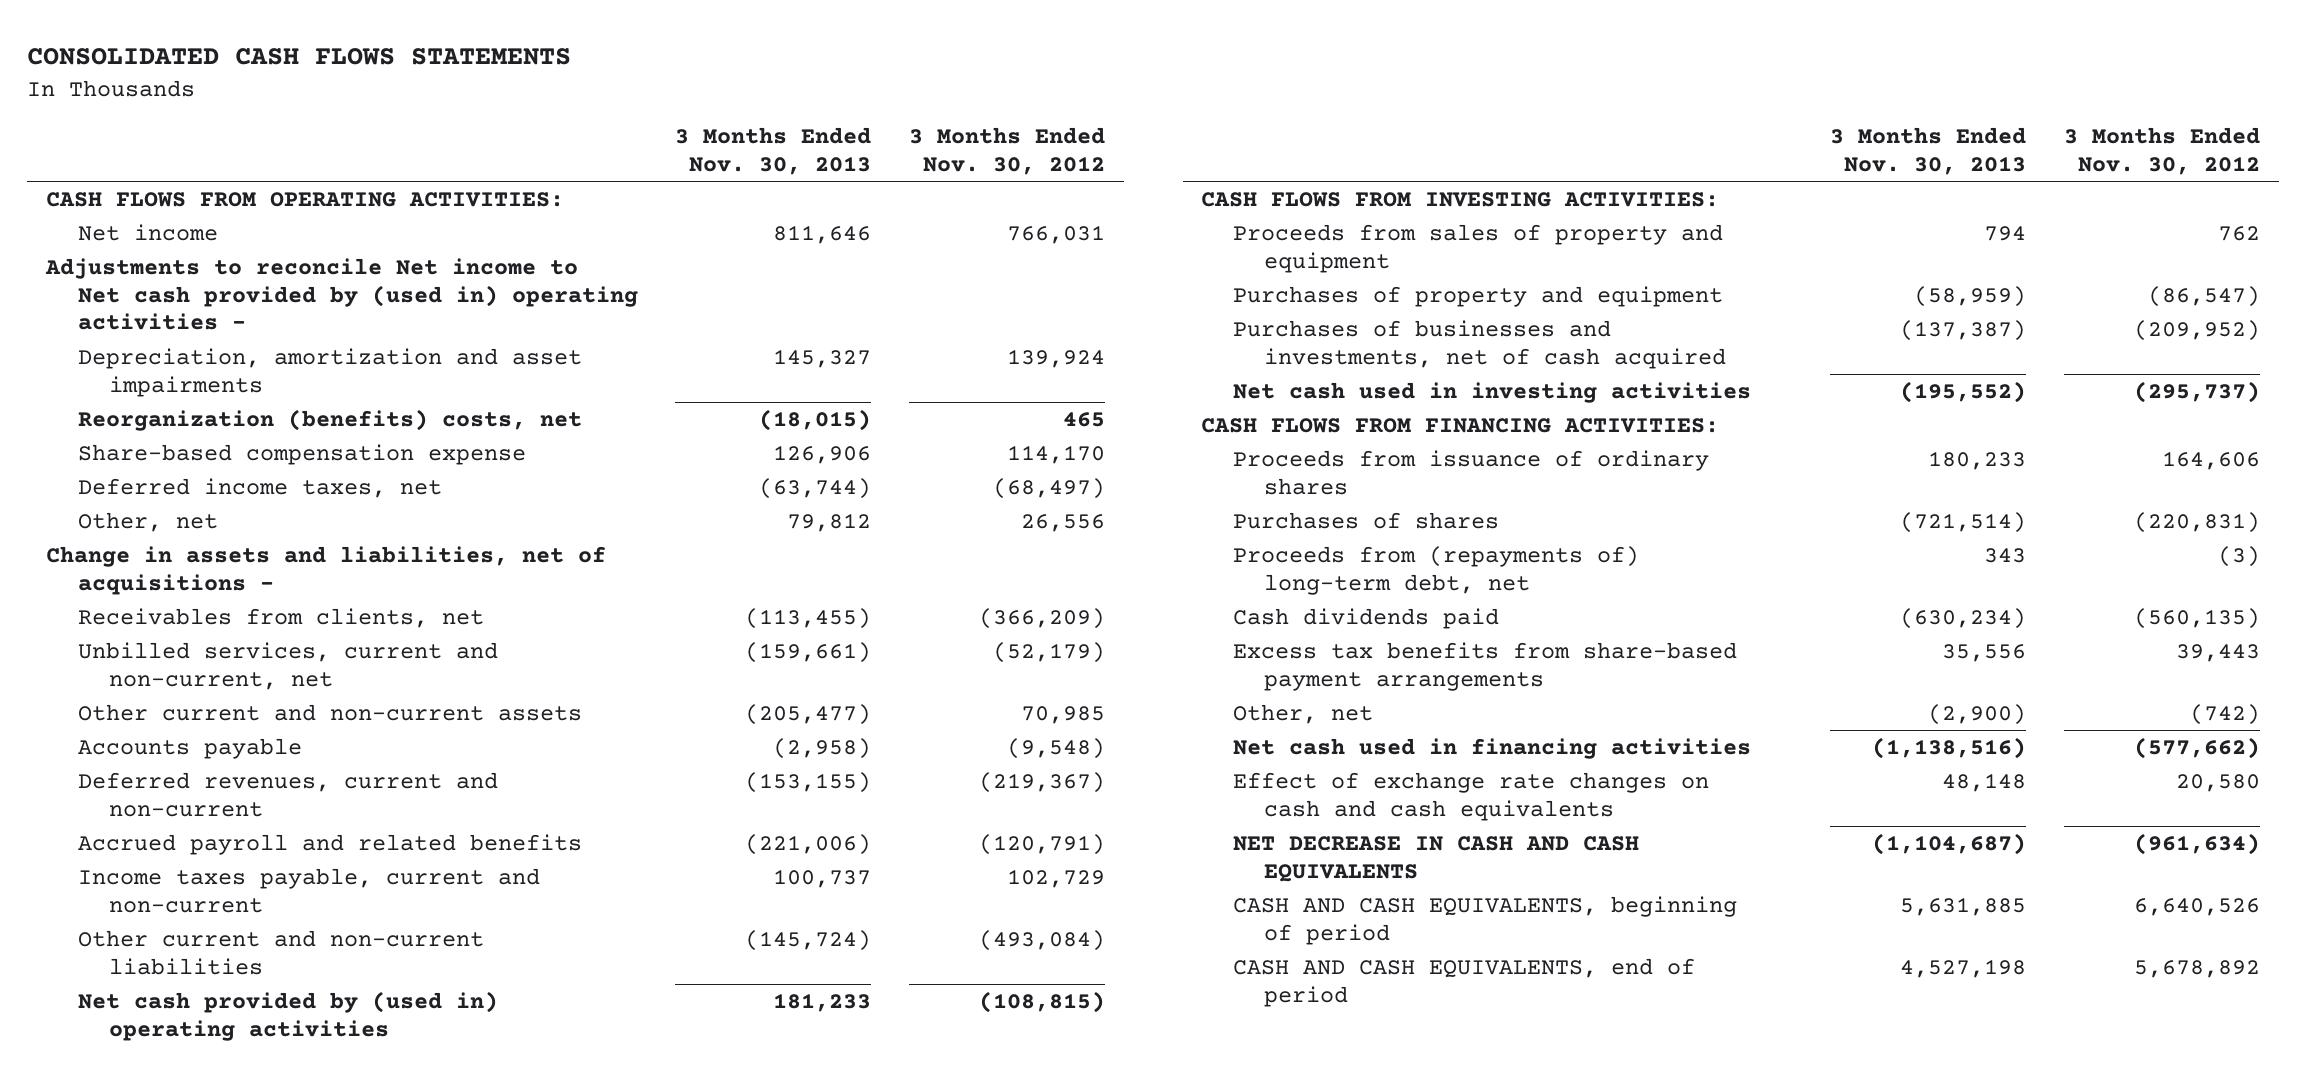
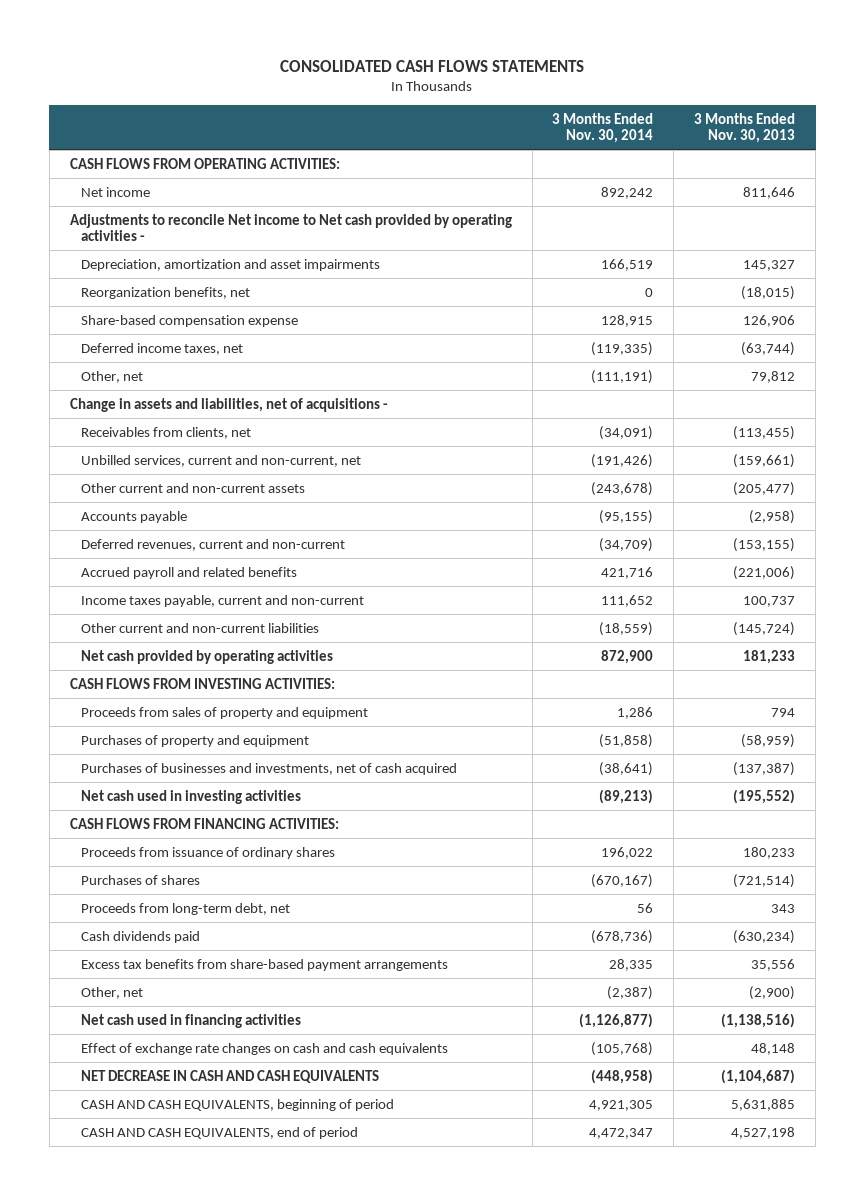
[908,127,1105,176] 3 Months Ended Nov. 30, 2012 -> none
none -> [552,112,654,144] 3 Months Ended Nov. 30, 2014
[45,258,638,331] Adjustments to reconcile Net income to Net cash provided by (used in) operating activities - -> [69,213,512,242] Adjustments to reconcile Net income to Net cash provided by operating activities -
[77,409,582,432] Reorganization (benefits) costs, net -> [80,286,250,299] Reorganization benefits, net
[77,991,498,1041] Net cash provided by (used in) operating activities -> [80,649,333,664] Net cash provided by operating activities
[1232,546,1639,595] Proceeds from (repayments of) long-term debt, net -> [80,902,290,915] Proceeds from long-term debt, net

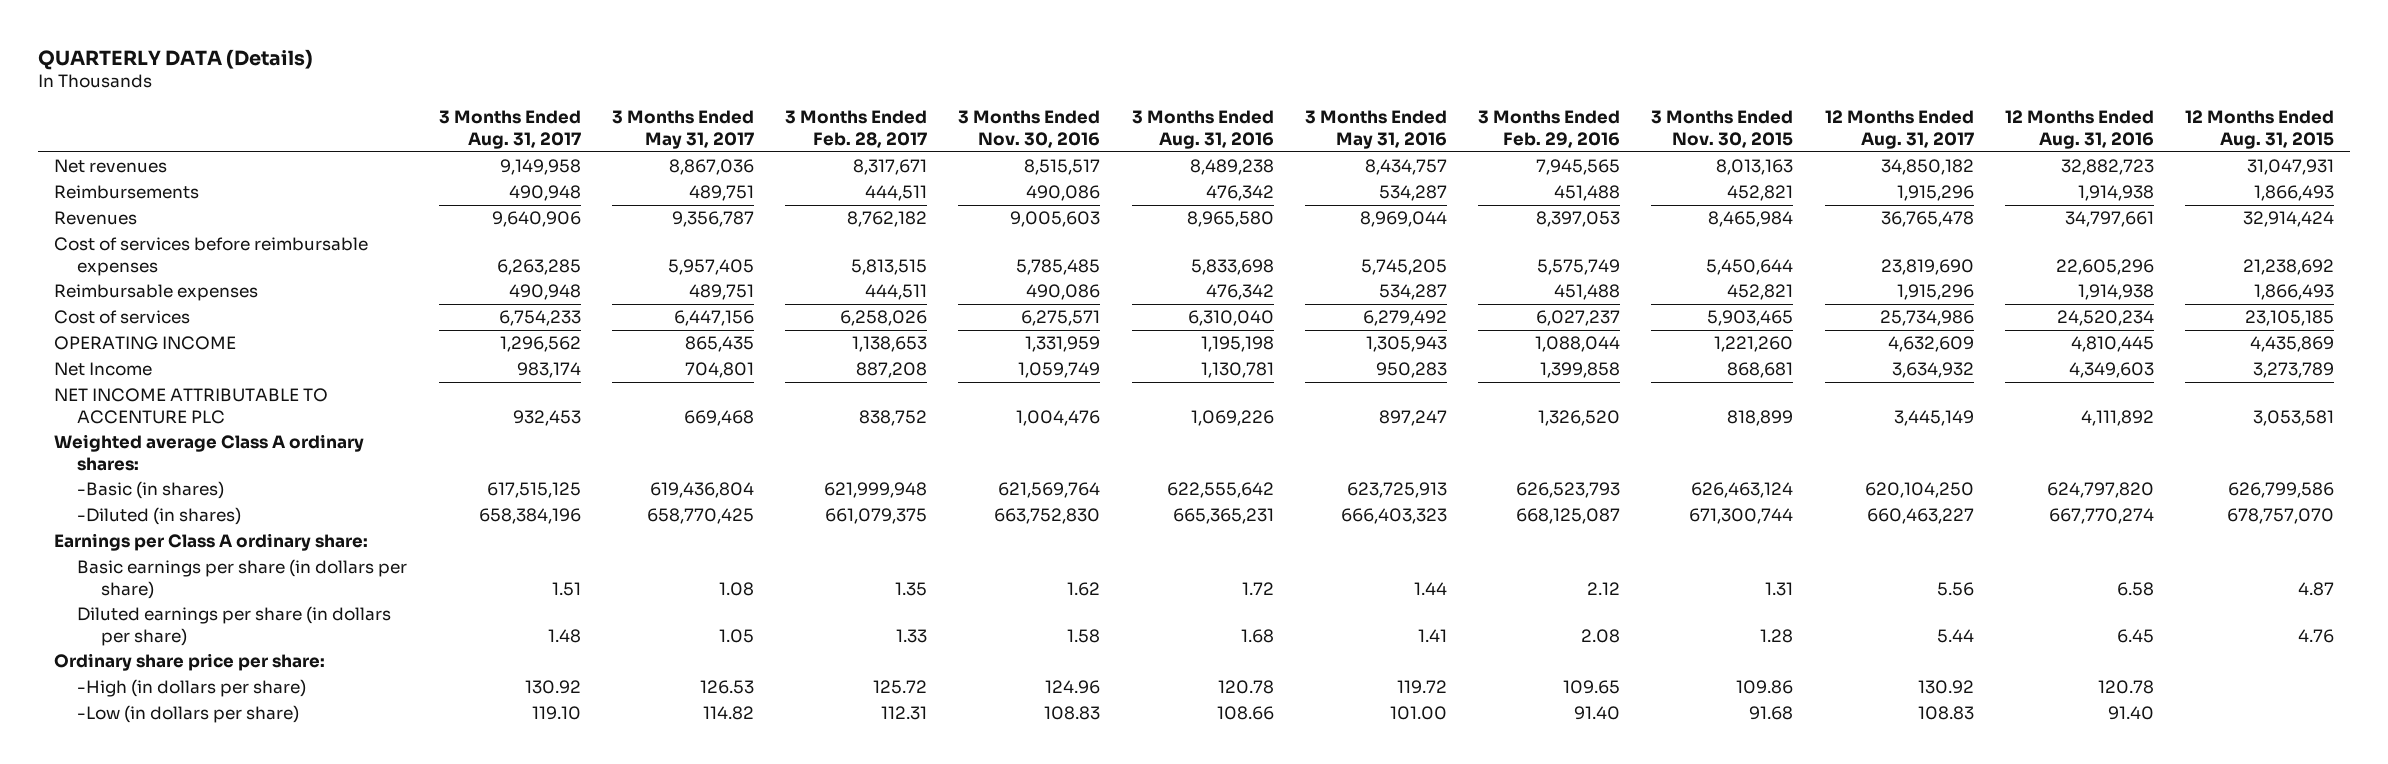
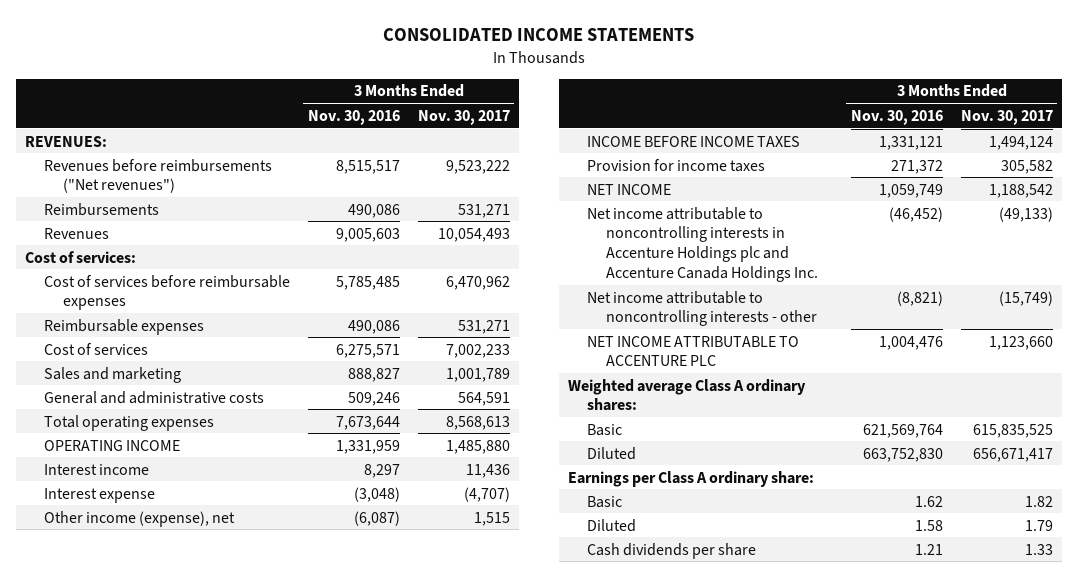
[38,48,314,70] QUARTERLY DATA (Details) -> [382,27,694,41] CONSOLIDATED INCOME STATEMENTS
[438,110,581,149] 3 Months Ended Aug. 31, 2017 -> none
[611,110,754,149] 3 Months Ended May 31, 2017 -> none
[785,110,928,148] 3 Months Ended Feb. 28, 2017 -> none
[1131,110,1274,149] 3 Months Ended Aug. 31, 2016 -> none
[1304,110,1447,149] 3 Months Ended May 31, 2016 -> none
[1478,110,1621,148] 3 Months Ended Feb. 29, 2016 -> none
[1651,110,1794,148] 3 Months Ended Nov. 30, 2015 -> none
[1824,110,1974,149] 12 Months Ended Aug. 31, 2017 -> none
[2004,110,2154,149] 12 Months Ended Aug. 31, 2016 -> none
[2185,110,2335,149] 12 Months Ended Aug. 31, 2015 -> none
none -> [417,109,510,125] Nov. 30, 2017
none -> [25,135,108,147] REVENUES:
[54,159,168,174] Net revenues -> [43,158,272,194] Revenues before reimbursements ("Net revenues")
none -> [25,250,137,263] Cost of services:
none -> [43,366,181,383] Sales and marketing
none -> [43,390,264,404] General and administrative costs
none -> [43,414,214,431] Total operating expenses
none -> [43,463,149,475] Interest income
none -> [43,487,155,503] Interest expense
none -> [43,510,235,527] Other income (expense), net
none -> [586,135,800,147] INCOME BEFORE INCOME TAXES
none -> [586,158,765,172] Provision for income taxes
[54,362,153,377] Net Income -> [586,183,671,195] NET INCOME
none -> [586,206,818,282] Net income attributable to noncontrolling interests in Accenture Holdings plc and Accenture Canada Holdings Inc.
none -> [586,290,817,327] Net income attributable to noncontrolling interests - other
[77,481,225,500] -Basic (in shares) -> [586,423,622,436] Basic
[77,507,242,526] -Diluted (in shares) -> [586,446,636,460] Diluted
[54,653,326,672] Ordinary share price per share: -> none
[77,679,307,698] -High (in dollars per share) -> none
[77,705,300,724] -Low (in dollars per share) -> none
[77,559,408,599] Basic earnings per share (in dollars per share) -> [586,495,622,508] Basic
[77,606,392,646] Diluted earnings per share (in dollars per share) -> [586,518,636,532] Diluted
none -> [586,542,756,559] Cash dividends per share

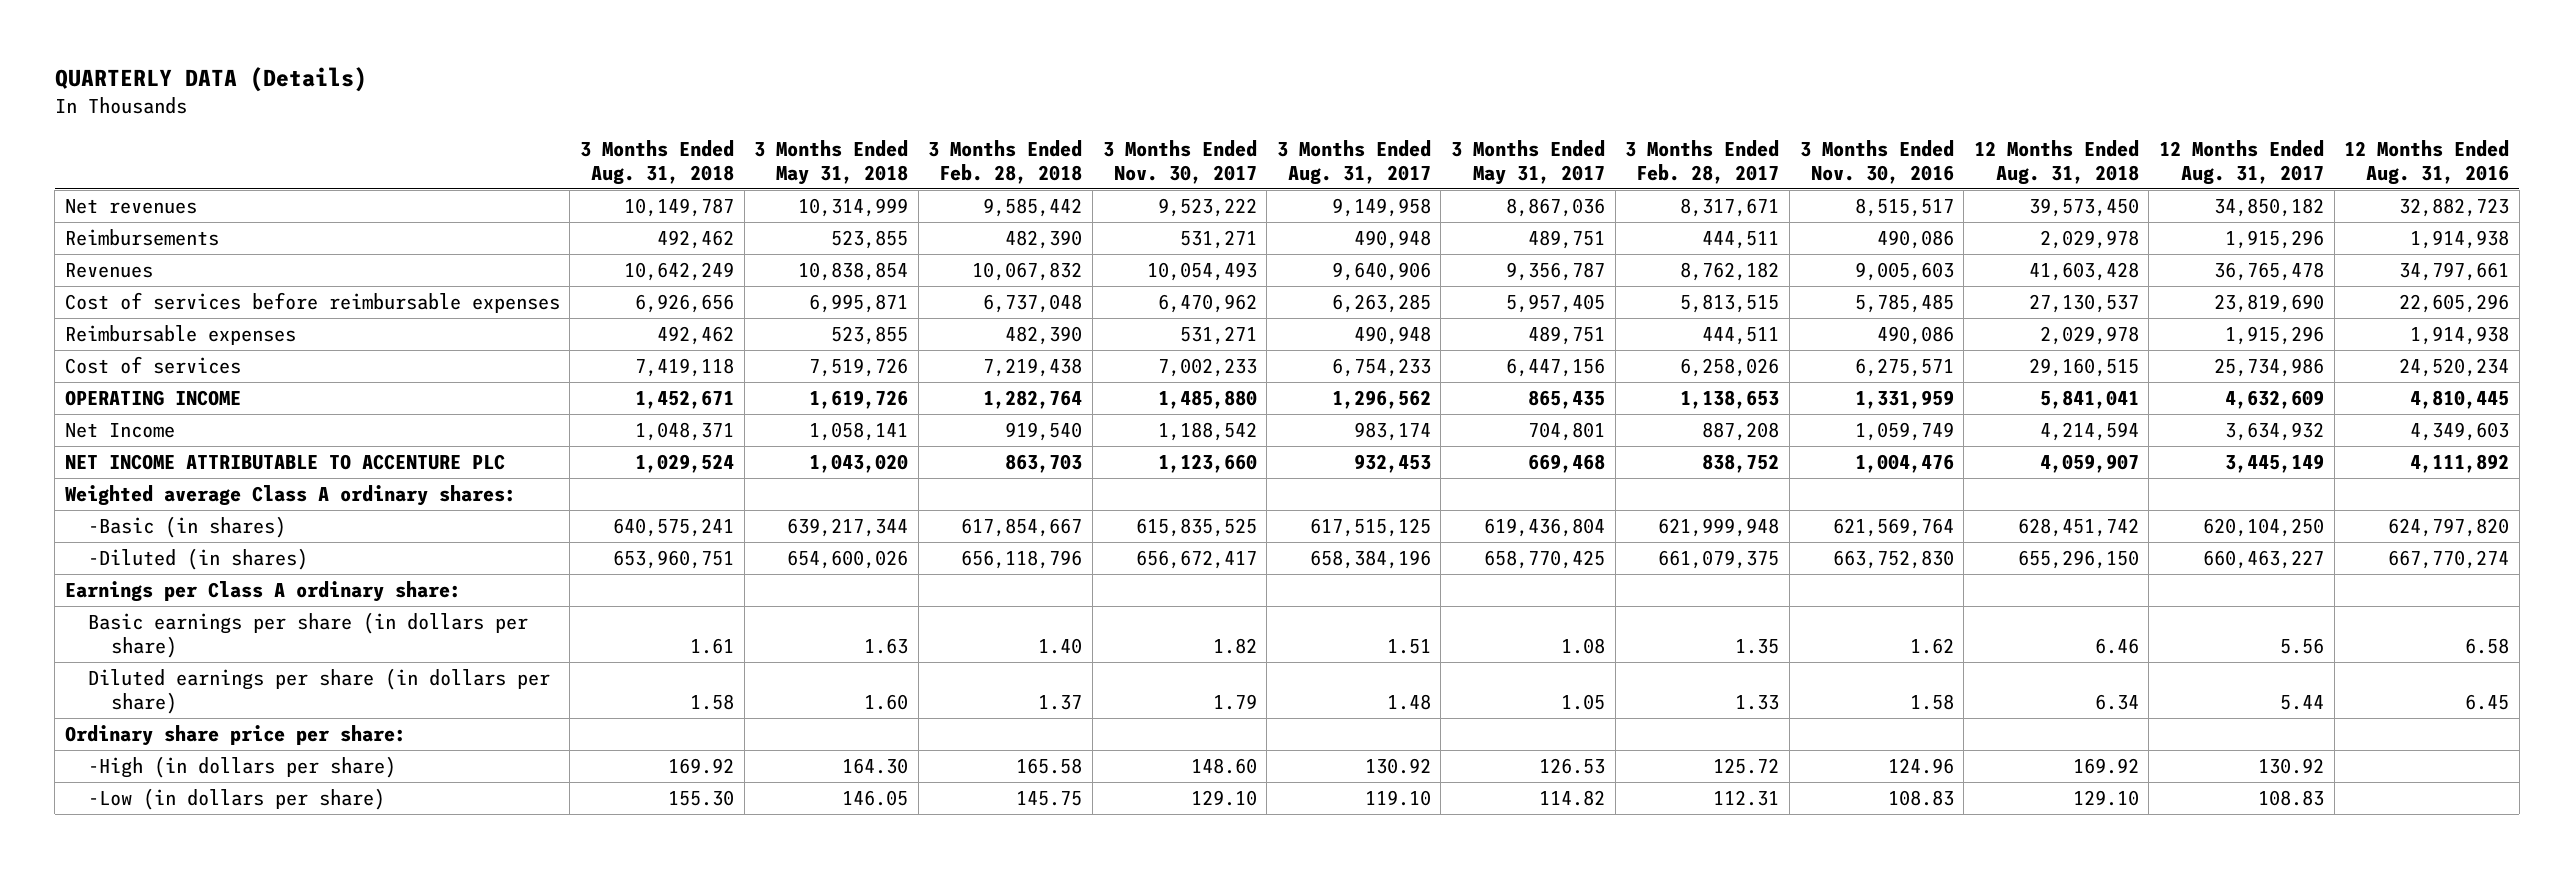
[382,27,694,41] CONSOLIDATED INCOME STATEMENTS -> [54,66,367,92] QUARTERLY DATA (Details)
none -> [580,139,735,185] 3 Months Ended Aug. 31, 2018
none -> [754,139,909,185] 3 Months Ended May 31, 2018
none -> [928,139,1083,184] 3 Months Ended Feb. 28, 2018
none -> [1276,139,1431,185] 3 Months Ended Aug. 31, 2017
none -> [1451,139,1606,185] 3 Months Ended May 31, 2017
none -> [1625,139,1780,184] 3 Months Ended Feb. 28, 2017
none -> [1973,139,2139,185] 12 Months Ended Aug. 31, 2018
none -> [2158,139,2324,185] 12 Months Ended Aug. 31, 2017
none -> [2344,139,2510,185] 12 Months Ended Aug. 31, 2016
[25,135,108,147] REVENUES: -> none
[43,158,272,194] Revenues before reimbursements ("Net revenues") -> [64,198,197,214] Net revenues
[25,250,137,263] Cost of services: -> none
[43,366,181,383] Sales and marketing -> none
[43,390,264,404] General and administrative costs -> none
[43,414,214,431] Total operating expenses -> none
[43,463,149,475] Interest income -> none
[43,487,155,503] Interest expense -> none
[43,510,235,527] Other income (expense), net -> none
[586,135,800,147] INCOME BEFORE INCOME TAXES -> none
[586,158,765,172] Provision for income taxes -> none
[586,206,818,282] Net income attributable to noncontrolling interests in Accenture Holdings plc and Accenture Canada Holdings Inc. -> none
[586,290,817,327] Net income attributable to noncontrolling interests - other -> none
[586,183,671,195] NET INCOME -> [64,422,175,438] Net Income
[586,423,622,436] Basic -> [87,515,286,538] -Basic (in shares)
[586,446,636,460] Diluted -> [87,547,308,570] -Diluted (in shares)
[972,447,1053,462] 656,671,417 -> [1135,549,1257,569] 656,672,417
[586,542,756,559] Cash dividends per share -> none
[586,495,622,508] Basic -> [87,611,528,659] Basic earnings per share (in dollars per share)
[586,518,636,532] Diluted -> [87,667,550,715] Diluted earnings per share (in dollars per share)
none -> [64,724,406,746] Ordinary share price per share:
none -> [87,755,396,778] -High (in dollars per share)
none -> [87,787,385,810] -Low (in dollars per share)

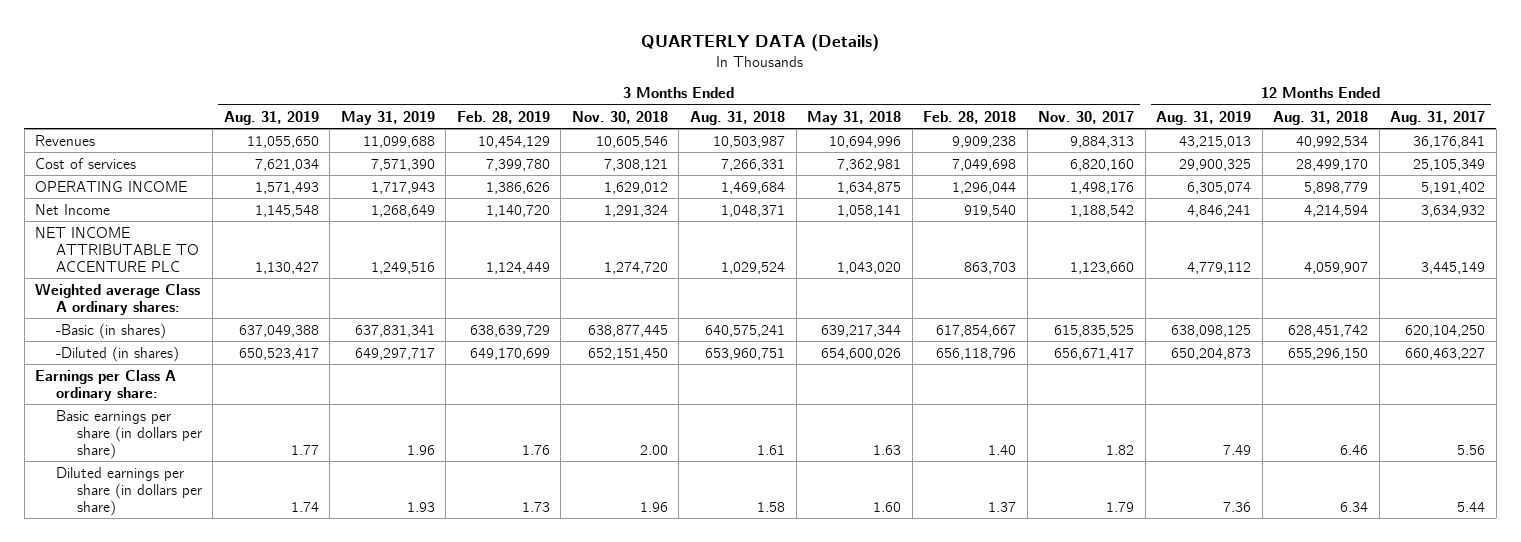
[1276,139,1431,185] 3 Months Ended Aug. 31, 2017 -> none
[1451,139,1606,185] 3 Months Ended May 31, 2017 -> none
[1625,139,1780,184] 3 Months Ended Feb. 28, 2017 -> none
[1799,139,1954,184] 3 Months Ended Nov. 30, 2016 -> none
[2344,139,2510,185] 12 Months Ended Aug. 31, 2016 -> none
none -> [223,110,319,125] Aug. 31, 2019
none -> [340,110,435,125] May 31, 2019
none -> [456,110,550,124] Feb. 28, 2019
none -> [571,110,668,124] Nov. 30, 2018
none -> [1156,110,1252,125] Aug. 31, 2019
[64,198,197,214] Net revenues -> none
[64,228,219,246] Reimbursements -> none
[64,291,560,313] Cost of services before reimbursable expenses -> none
[64,324,296,345] Reimbursable expenses -> none
[624,261,735,281] 10,642,249 -> [712,135,785,148] 10,503,987
[798,261,909,281] 10,838,854 -> [829,135,902,148] 10,694,996
[972,261,1083,281] 10,067,832 -> [952,135,1017,148] 9,909,238
[1146,261,1257,281] 10,054,493 -> [1070,135,1135,148] 9,884,313
[2028,261,2139,281] 41,603,428 -> [1296,135,1369,148] 40,992,534
[2213,261,2324,281] 36,765,478 -> [1413,135,1486,148] 36,176,841
[635,357,735,377] 7,419,118 -> [720,158,785,171] 7,266,331
[809,357,909,377] 7,519,726 -> [837,158,902,171] 7,362,981
[983,357,1083,377] 7,219,438 -> [952,158,1017,171] 7,049,698
[1157,357,1257,377] 7,002,233 -> [1070,158,1135,171] 6,820,160
[2028,357,2139,377] 29,160,515 -> [1296,158,1369,171] 28,499,170
[2213,357,2324,377] 25,734,986 -> [1413,158,1486,171] 25,105,349
[635,389,735,409] 1,452,671 -> [720,181,785,194] 1,469,684
[809,389,909,409] 1,619,726 -> [837,181,902,194] 1,634,875
[983,389,1083,409] 1,282,764 -> [952,181,1017,194] 1,296,044
[1157,389,1257,409] 1,485,880 -> [1070,181,1135,194] 1,498,176
[2039,389,2139,409] 5,841,041 -> [1304,181,1369,194] 5,898,779
[2224,389,2324,409] 4,632,609 -> [1421,181,1486,194] 5,191,402
[1135,549,1257,569] 656,672,417 -> [1054,347,1135,360] 656,671,417
[64,724,406,746] Ordinary share price per share: -> none
[87,755,396,778] -High (in dollars per share) -> none
[87,787,385,810] -Low (in dollars per share) -> none

